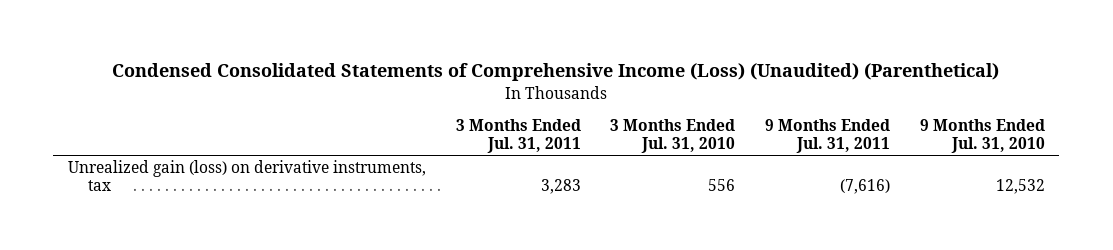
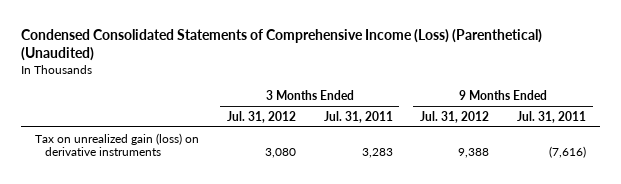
[112,63,1000,82] Condensed Consolidated Statements of Comprehensive Income (Loss) (Unaudited) (Parenthetical) -> [21,28,543,61] Condensed Consolidated Statements of Comprehensive Income (Loss) (Parenthetical) (Unaudited)
[610,119,736,154] 3 Months Ended Jul. 31, 2010 -> none
[919,119,1045,154] 9 Months Ended Jul. 31, 2010 -> none
none -> [226,110,296,123] Jul. 31, 2012
none -> [420,110,490,123] Jul. 31, 2012
[68,160,427,192] Unrealized gain (loss) on derivative instruments, tax -> [35,132,200,157] Tax on unrealized gain (loss) on derivative instruments

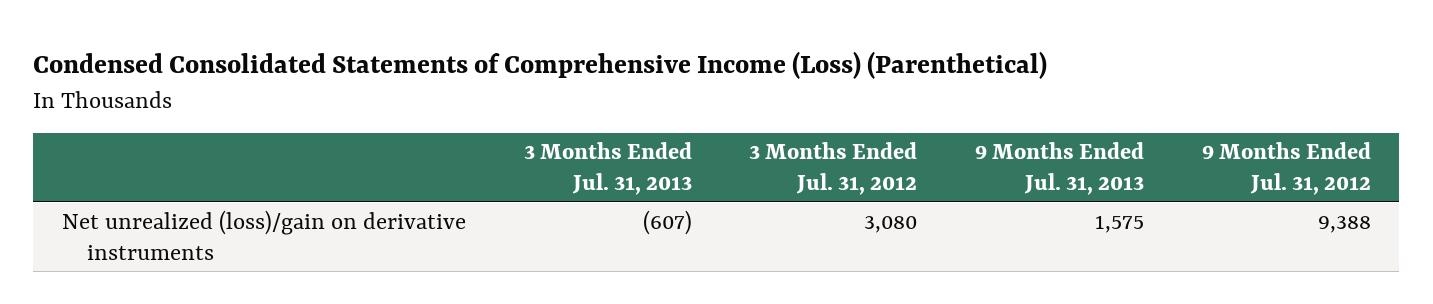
[21,28,543,61] Condensed Consolidated Statements of Comprehensive Income (Loss) (Parenthetical) (Unaudited) -> [33,51,1048,80] Condensed Consolidated Statements of Comprehensive Income (Loss) (Parenthetical)
[323,110,393,123] Jul. 31, 2011 -> none
[516,110,586,123] Jul. 31, 2011 -> none
none -> [523,142,692,196] 3 Months Ended Jul. 31, 2013
none -> [974,142,1144,196] 9 Months Ended Jul. 31, 2013
[35,132,200,157] Tax on unrealized gain (loss) on derivative instruments -> [62,210,467,260] Net unrealized (loss)/gain on derivative instruments

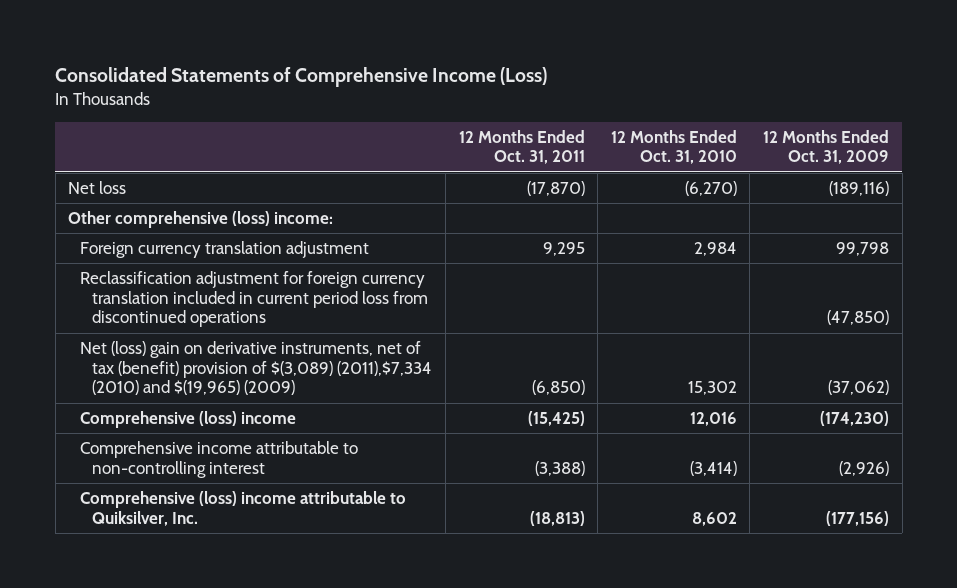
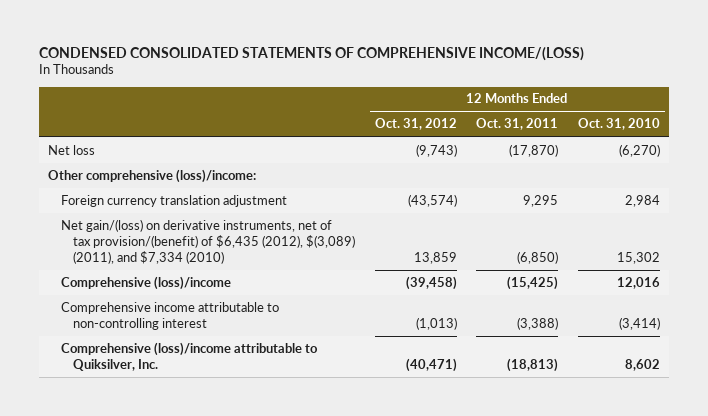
[55,66,548,87] Consolidated Statements of Comprehensive Income (Loss) -> [38,46,584,61] CONDENSED CONSOLIDATED STATEMENTS OF COMPREHENSIVE INCOME/(LOSS)
[762,129,889,165] 12 Months Ended Oct. 31, 2009 -> none
none -> [374,118,457,131] Oct. 31, 2012
[68,211,334,229] Other comprehensive (loss) income: -> [48,168,257,183] Other comprehensive (loss)/income:
[80,271,429,328] Reclassification adjustment for foreign currency translation included in current period loss from discontinued operations -> none
[80,341,433,396] Net (loss) gain on derivative instruments, net of tax (benefit) provision of $(3,089) (2011),$7,334 (2010) and $(19,965) (2009) -> [60,218,355,264] Net gain/(loss) on derivative instruments, net of tax provision/(benefit) of $6,435 (2012), $(3,089) (2011), and $7,334 (2010)
[80,411,297,429] Comprehensive (loss) income -> [60,275,231,290] Comprehensive (loss)/income
[80,491,407,526] Comprehensive (loss) income attributable to Quiksilver, Inc. -> [60,341,318,371] Comprehensive (loss)/income attributable to Quiksilver, Inc.

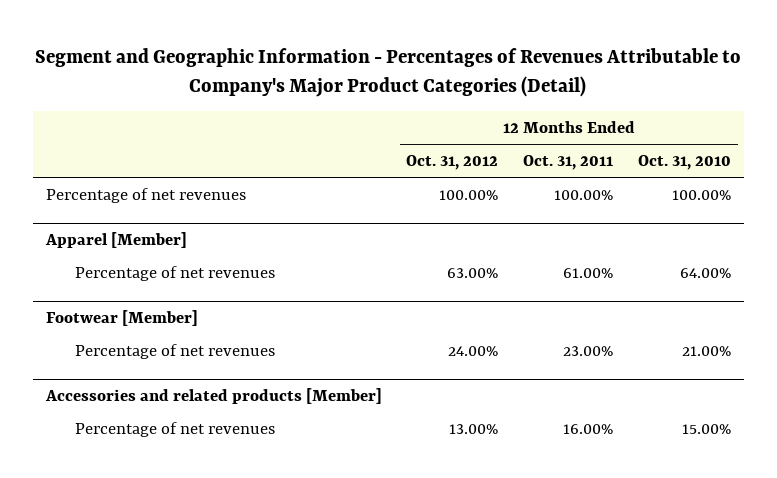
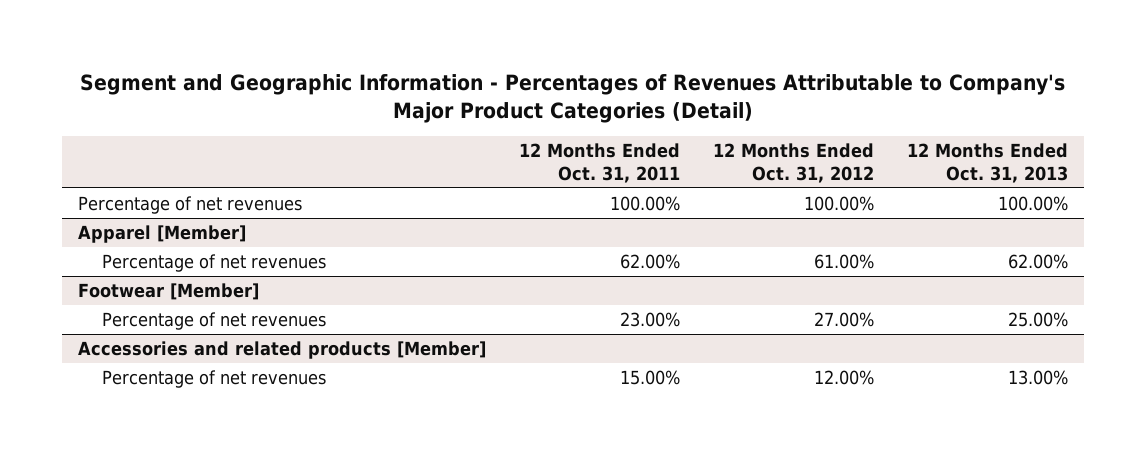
[638,154,732,170] Oct. 31, 2010 -> none
none -> [906,143,1068,184] 12 Months Ended Oct. 31, 2013
[447,267,499,278] 63.00% -> [813,253,874,269] 61.00%
[563,267,614,278] 61.00% -> [620,253,681,269] 62.00%
[448,345,499,356] 24.00% -> [813,311,874,327] 27.00%
[449,423,499,434] 13.00% -> [813,369,874,385] 12.00%
[563,423,614,434] 16.00% -> [620,369,681,385] 15.00%

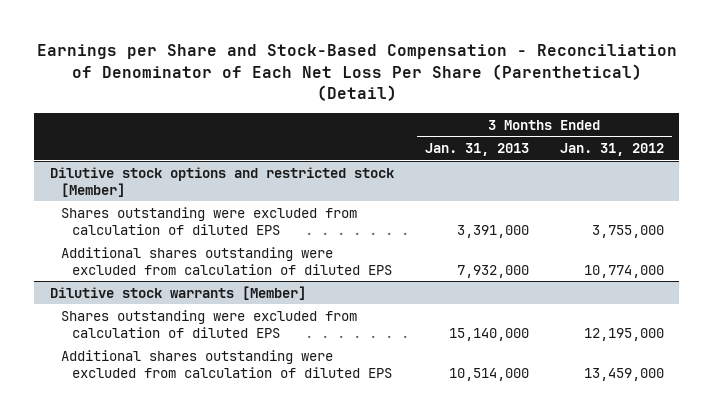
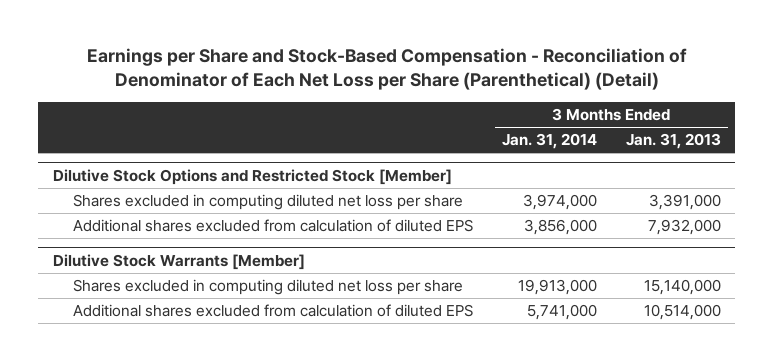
[36,43,677,102] Earnings per Share and Stock-Based Compensation - Reconciliation of Denominator of Each Net Loss Per Share (Parenthetical) (Detail) -> [86,48,687,91] Earnings per Share and Stock-Based Compensation - Reconciliation of Denominator of Each Net Loss per Share (Parenthetical) (Detail)
[559,143,664,157] Jan. 31, 2012 -> none
none -> [502,133,598,150] Jan. 31, 2014
[49,166,394,197] Dilutive stock options and restricted stock [Member] -> [52,169,452,186] Dilutive Stock Options and Restricted Stock [Member]
[61,206,358,235] Shares outstanding were excluded from calculation of diluted EPS -> [73,194,464,211] Shares excluded in computing diluted net loss per share
[61,246,393,275] Additional shares outstanding were excluded from calculation of diluted EPS -> [73,219,474,233] Additional shares excluded from calculation of diluted EPS
[49,285,306,300] Dilutive stock warrants [Member] -> [52,254,305,271] Dilutive Stock Warrants [Member]
[61,309,358,338] Shares outstanding were excluded from calculation of diluted EPS -> [73,279,464,296] Shares excluded in computing diluted net loss per share
[61,349,393,378] Additional shares outstanding were excluded from calculation of diluted EPS -> [73,304,474,318] Additional shares excluded from calculation of diluted EPS

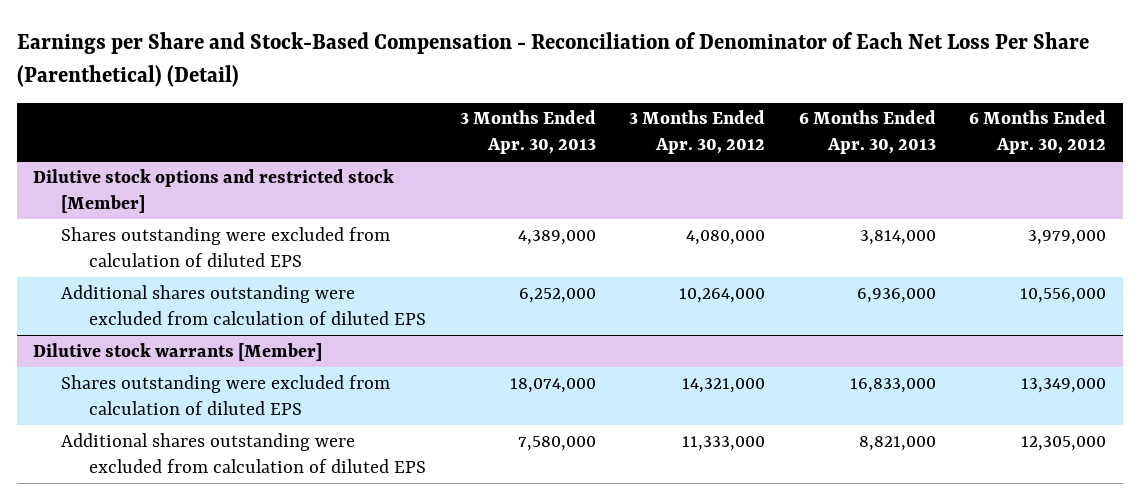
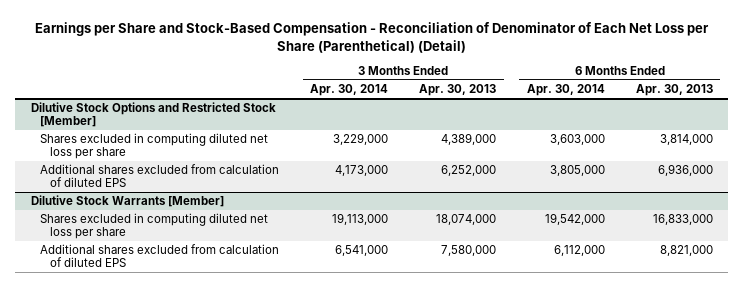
[16,32,1089,87] Earnings per Share and Stock-Based Compensation - Reconciliation of Denominator of Each Net Loss Per Share (Parenthetical) (Detail) -> [34,22,709,53] Earnings per Share and Stock-Based Compensation - Reconciliation of Denominator of Each Net Loss per Share (Parenthetical) (Detail)
[629,110,766,155] 3 Months Ended Apr. 30, 2012 -> none
[969,110,1107,155] 6 Months Ended Apr. 30, 2012 -> none
none -> [310,84,389,97] Apr. 30, 2014
none -> [526,84,605,97] Apr. 30, 2014
[33,168,395,213] Dilutive stock options and restricted stock [Member] -> [30,102,276,128] Dilutive Stock Options and Restricted Stock [Member]
[61,226,391,267] Shares outstanding were excluded from calculation of diluted EPS -> [40,133,269,160] Shares excluded in computing diluted net loss per share
[61,284,427,325] Additional shares outstanding were excluded from calculation of diluted EPS -> [40,164,280,188] Additional shares excluded from calculation of diluted EPS
[33,342,323,361] Dilutive stock warrants [Member] -> [30,195,224,208] Dilutive Stock Warrants [Member]
[61,374,391,415] Shares outstanding were excluded from calculation of diluted EPS -> [40,213,269,240] Shares excluded in computing diluted net loss per share
[61,432,427,473] Additional shares outstanding were excluded from calculation of diluted EPS -> [40,244,280,268] Additional shares excluded from calculation of diluted EPS

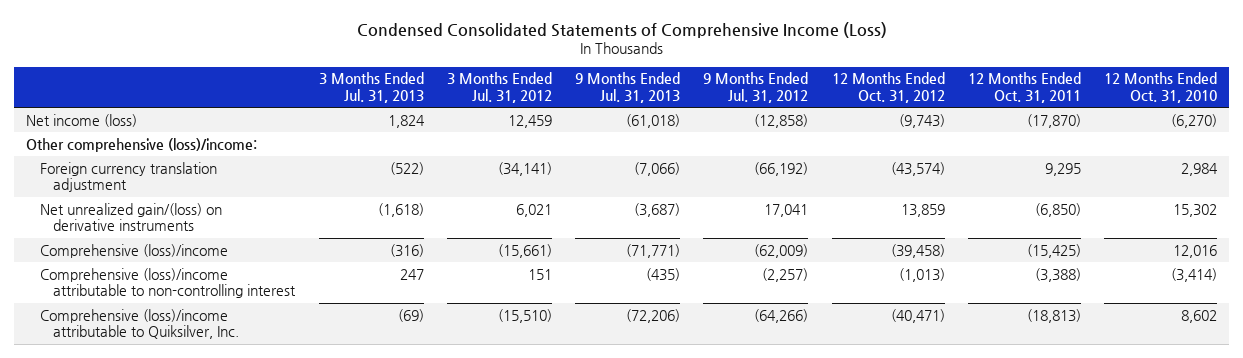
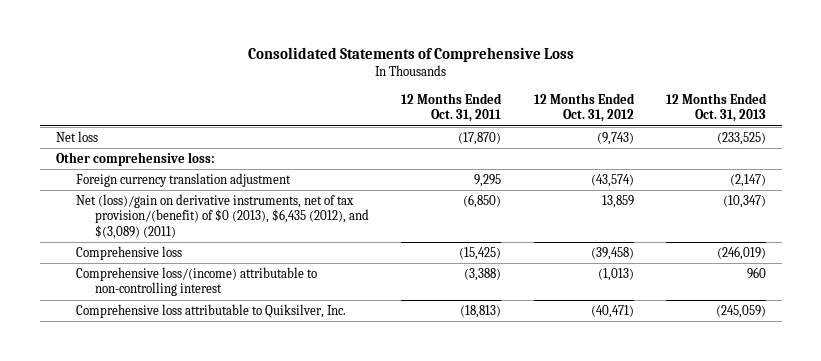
[356,22,887,39] Condensed Consolidated Statements of Comprehensive Income (Loss) -> [247,47,574,63] Consolidated Statements of Comprehensive Loss
[318,72,424,103] 3 Months Ended Jul. 31, 2013 -> none
[446,72,552,103] 3 Months Ended Jul. 31, 2012 -> none
[575,72,681,103] 9 Months Ended Jul. 31, 2013 -> none
[703,72,809,103] 9 Months Ended Jul. 31, 2012 -> none
[1104,72,1218,103] 12 Months Ended Oct. 31, 2010 -> none
none -> [665,92,767,123] 12 Months Ended Oct. 31, 2013
[25,113,137,127] Net income (loss) -> [55,130,98,142] Net loss
[25,137,257,152] Other comprehensive (loss)/income: -> [55,151,215,166] Other comprehensive loss:
[39,202,222,232] Net unrealized gain/(loss) on derivative instruments -> [75,193,370,239] Net (loss)/gain on derivative instruments, net of tax provision/(benefit) of $0 (2013), $6,435 (2012), and $(3,089) (2011)
[39,243,228,258] Comprehensive (loss)/income -> [75,245,182,260] Comprehensive loss
[39,267,297,299] Comprehensive (loss)/income attributable to non-controlling interest -> [75,266,317,297] Comprehensive loss/(income) attributable to non-controlling interest
[39,308,240,340] Comprehensive (loss)/income attributable to Quiksilver, Inc. -> [75,303,346,318] Comprehensive loss attributable to Quiksilver, Inc.

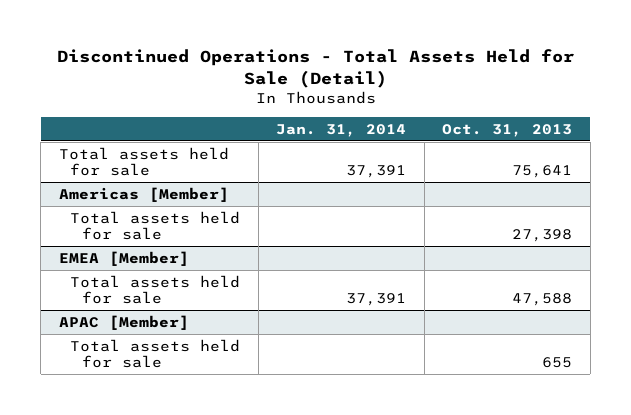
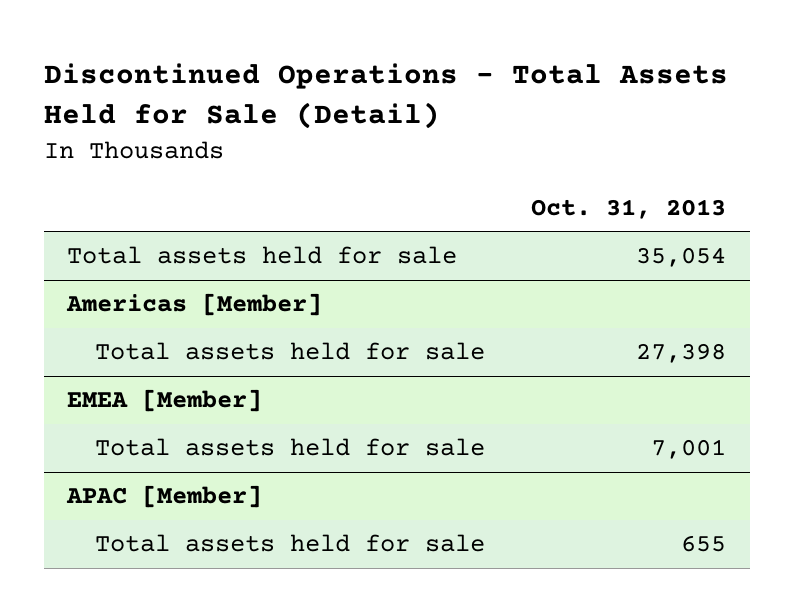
[276,123,407,137] Jan. 31, 2014 -> none
[512,165,573,179] 75,641 -> [636,247,727,268] 35,054
[512,293,573,307] 47,588 -> [651,439,727,460] 7,001

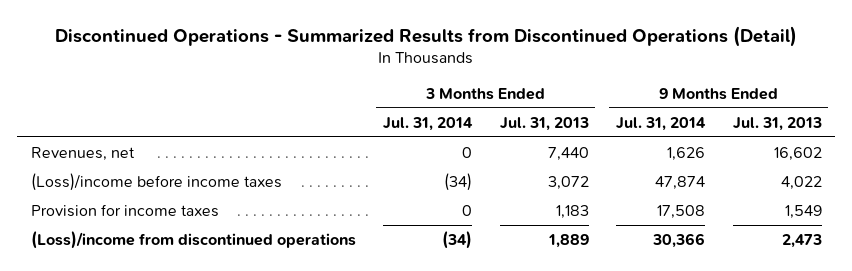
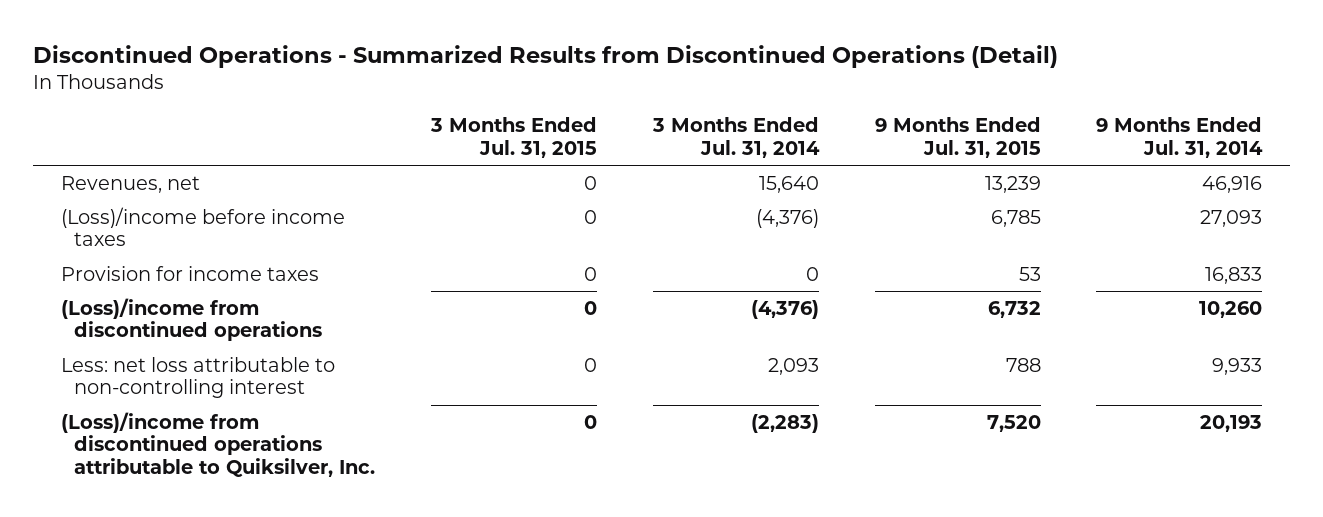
[499,116,589,131] Jul. 31, 2013 -> none
[732,116,822,131] Jul. 31, 2013 -> none
none -> [430,117,598,158] 3 Months Ended Jul. 31, 2015
none -> [874,117,1041,158] 9 Months Ended Jul. 31, 2015
[462,146,473,158] 0 -> [758,175,819,193] 15,640
[667,146,706,161] 1,626 -> [1202,175,1263,193] 46,916
[444,172,473,191] (34) -> [755,208,819,228] (4,376)
[655,175,706,190] 47,874 -> [1200,209,1263,227] 27,093
[657,204,706,219] 17,508 -> [1205,266,1263,284] 16,833
[442,230,473,249] (34) -> [750,299,819,319] (4,376)
[652,232,706,248] 30,366 -> [1199,300,1263,318] 10,260
none -> [60,356,335,399] Less: net loss attributable to non-controlling interest
none -> [60,411,376,477] (Loss)/income from discontinued operations attributable to Quiksilver, Inc.

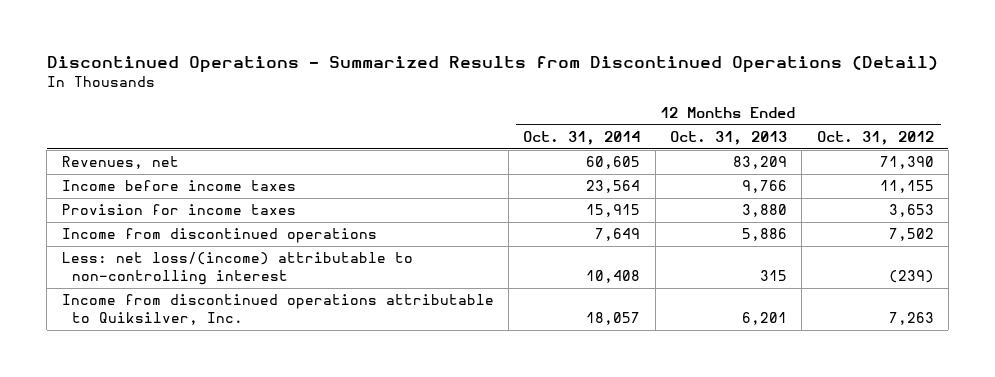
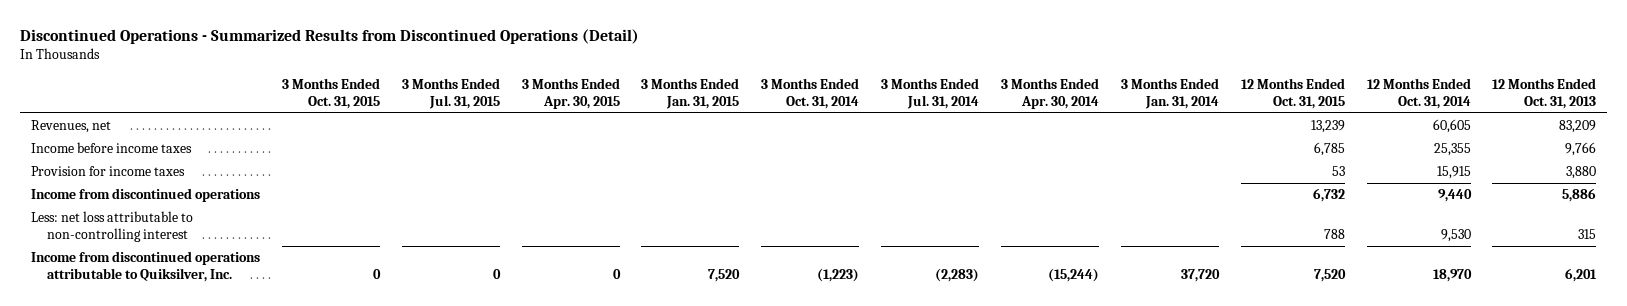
[816,131,934,146] Oct. 31, 2012 -> none
none -> [281,77,380,109] 3 Months Ended Oct. 31, 2015
none -> [401,77,500,109] 3 Months Ended Jul. 31, 2015
none -> [521,77,620,109] 3 Months Ended Apr. 30, 2015
none -> [641,77,740,109] 3 Months Ended Jan. 31, 2015
none -> [761,77,860,109] 3 Months Ended Oct. 31, 2014
none -> [881,77,980,109] 3 Months Ended Jul. 31, 2014
none -> [1001,77,1100,109] 3 Months Ended Apr. 30, 2014
none -> [1120,77,1219,109] 3 Months Ended Jan. 31, 2014
none -> [1240,77,1345,109] 12 Months Ended Oct. 31, 2015
[586,180,641,194] 23,564 -> [1433,143,1471,157] 25,355
[595,228,641,242] 7,649 -> [1437,189,1472,203] 9,440
[61,252,413,285] Less: net loss/(income) attributable to non-controlling interest -> [31,211,194,242] Less: net loss attributable to non-controlling interest
[586,269,641,283] 10,408 -> [1440,228,1471,242] 9,530
[586,311,641,325] 18,057 -> [1432,268,1472,282] 18,970

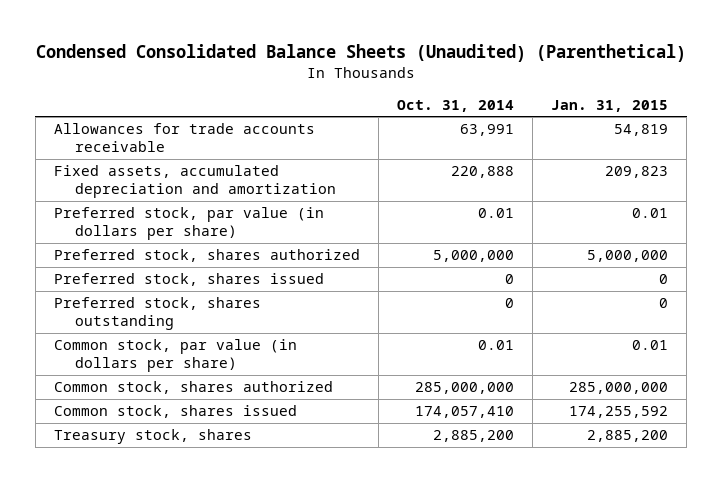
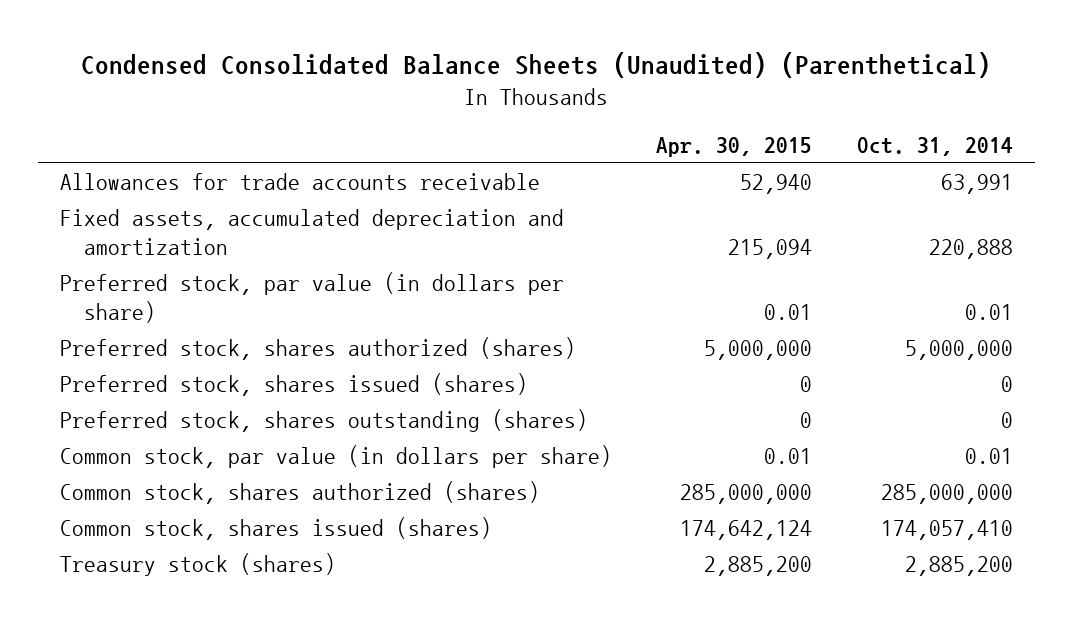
[551,99,669,112] Jan. 31, 2015 -> none
none -> [656,137,813,158] Apr. 30, 2015
[53,249,360,263] Preferred stock, shares authorized -> [59,337,576,361] Preferred stock, shares authorized (shares)
[53,273,324,287] Preferred stock, shares issued -> [59,373,528,397] Preferred stock, shares issued (shares)
[53,297,261,331] Preferred stock, shares outstanding -> [59,409,588,433] Preferred stock, shares outstanding (shares)
[53,381,333,395] Common stock, shares authorized -> [59,481,540,505] Common stock, shares authorized (shares)
[53,405,297,419] Common stock, shares issued -> [59,517,492,541] Common stock, shares issued (shares)
[53,429,252,445] Treasury stock, shares -> [59,553,336,577] Treasury stock (shares)

